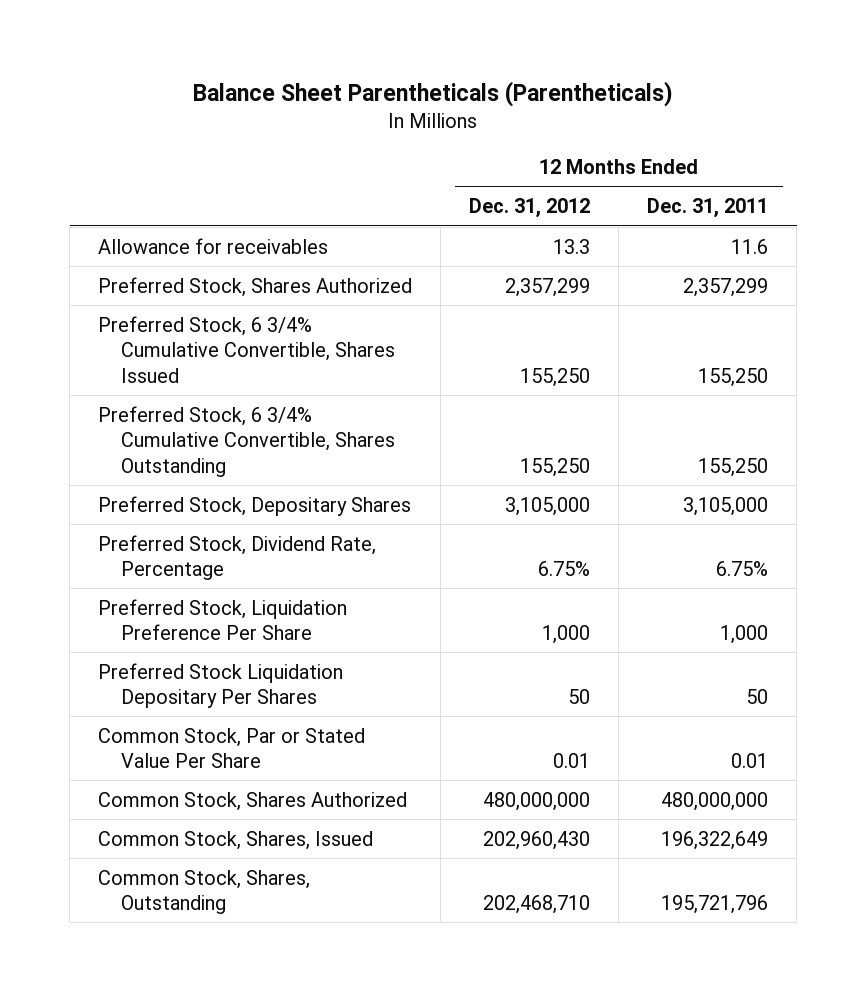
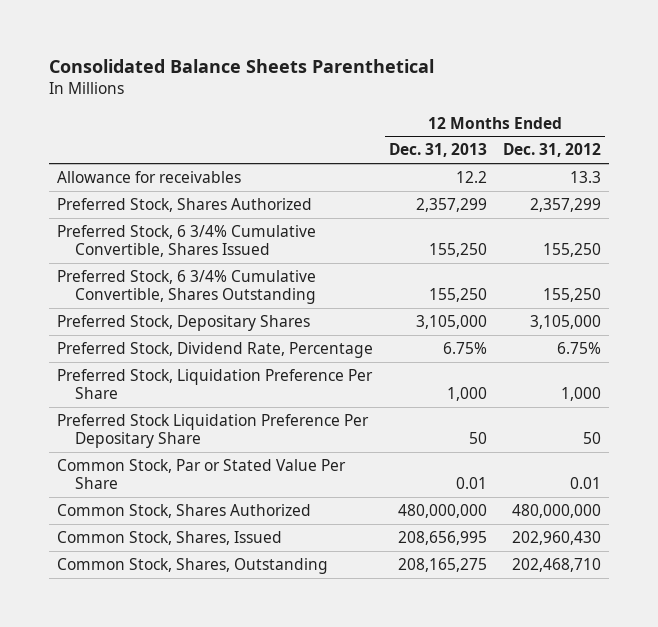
[193,80,674,107] Balance Sheet Parentheticals (Parentheticals) -> [49,59,435,74] Consolidated Balance Sheets Parenthetical
[647,198,769,219] Dec. 31, 2011 -> none
none -> [388,143,487,158] Dec. 31, 2013
[98,662,344,709] Preferred Stock Liquidation Depositary Per Shares -> [57,413,370,448] Preferred Stock Liquidation Preference Per Depositary Share

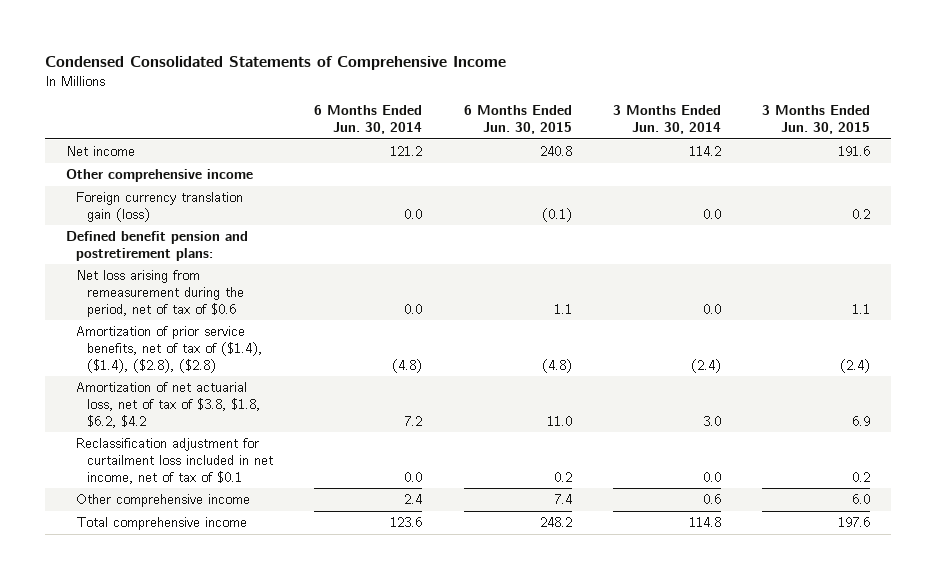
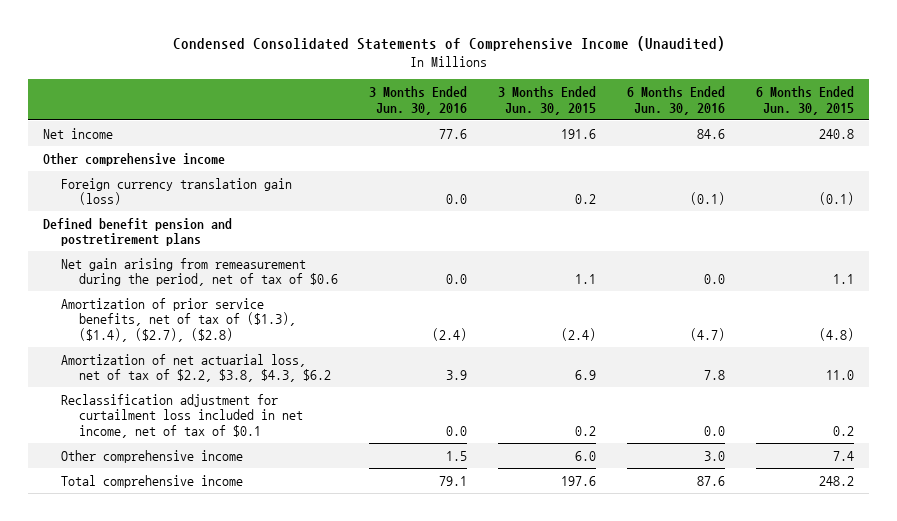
[45,55,507,70] Condensed Consolidated Statements of Comprehensive Income -> [172,36,725,52] Condensed Consolidated Statements of Comprehensive Income (Unaudited)
[314,105,423,135] 6 Months Ended Jun. 30, 2014 -> none
[612,105,721,135] 3 Months Ended Jun. 30, 2014 -> none
none -> [368,86,467,115] 3 Months Ended Jun. 30, 2016
none -> [626,86,725,115] 6 Months Ended Jun. 30, 2016
[66,231,249,261] Defined benefit pension and postretirement plans: -> [43,217,233,247] Defined benefit pension and postretirement plans
[76,270,244,317] Net loss arising from remeasurement during the period, net of tax of $0.6 -> [61,257,338,287] Net gain arising from remeasurement during the period, net of tax of $0.6
[76,326,262,373] Amortization of prior service benefits, net of tax of ($1.4), ($1.4), ($2.8), ($2.8) -> [61,297,296,342] Amortization of prior service benefits, net of tax of ($1.3), ($1.4), ($2.7), ($2.8)
[76,382,260,428] Amortization of net actuarial loss, net of tax of $3.8, $1.8, $6.2, $4.2 -> [61,353,331,383] Amortization of net actuarial loss, net of tax of $2.2, $3.8, $4.3, $6.2

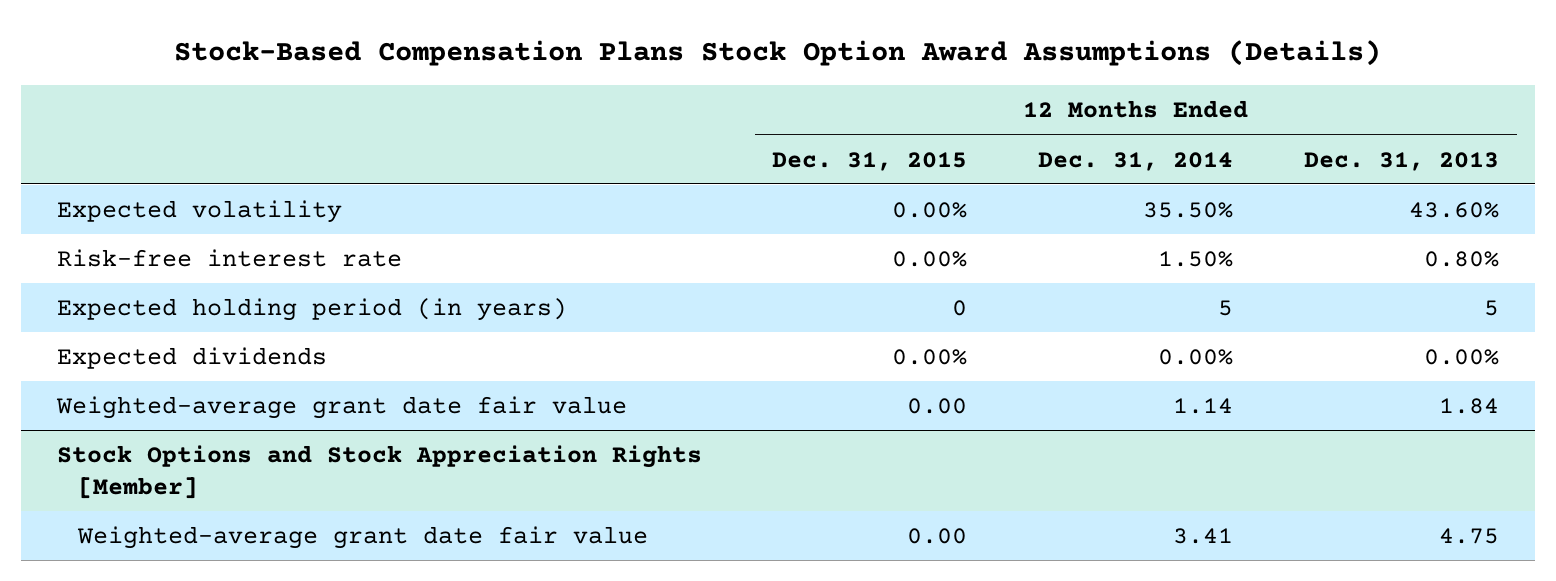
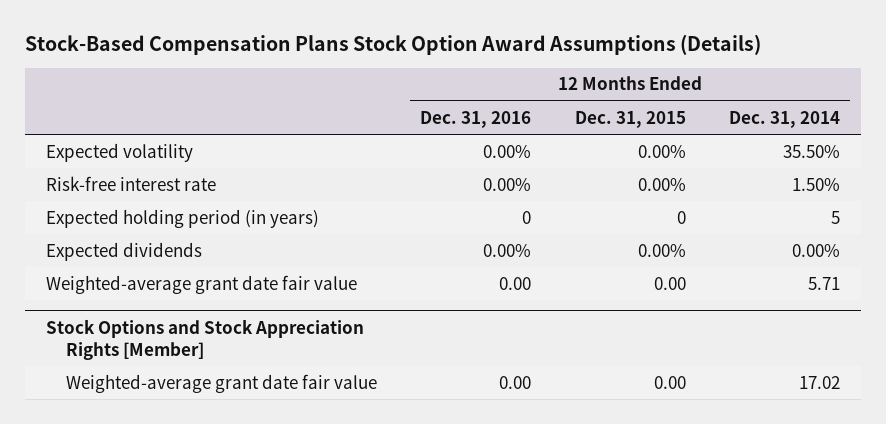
[1304,151,1500,171] Dec. 31, 2013 -> none
none -> [420,110,532,128] Dec. 31, 2016
[1173,397,1234,414] 1.14 -> [807,276,840,290] 5.71
[1173,527,1234,544] 3.41 -> [798,375,840,389] 17.02

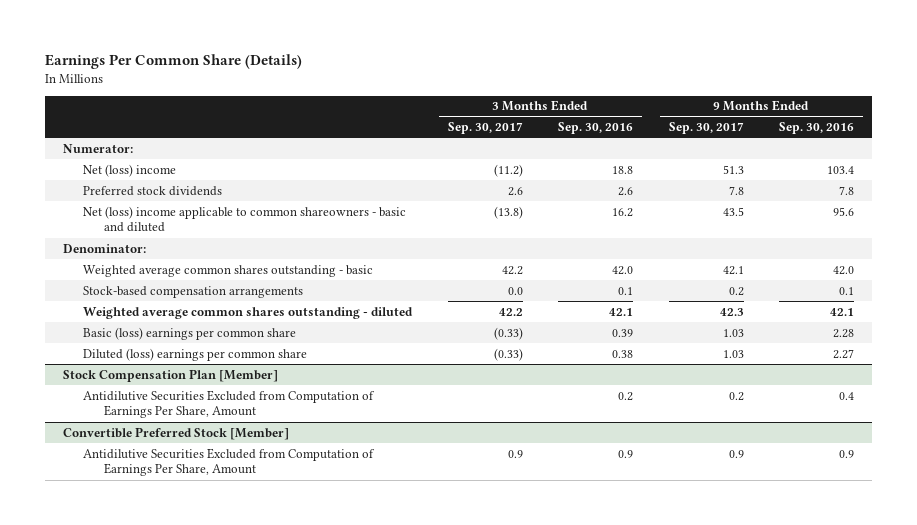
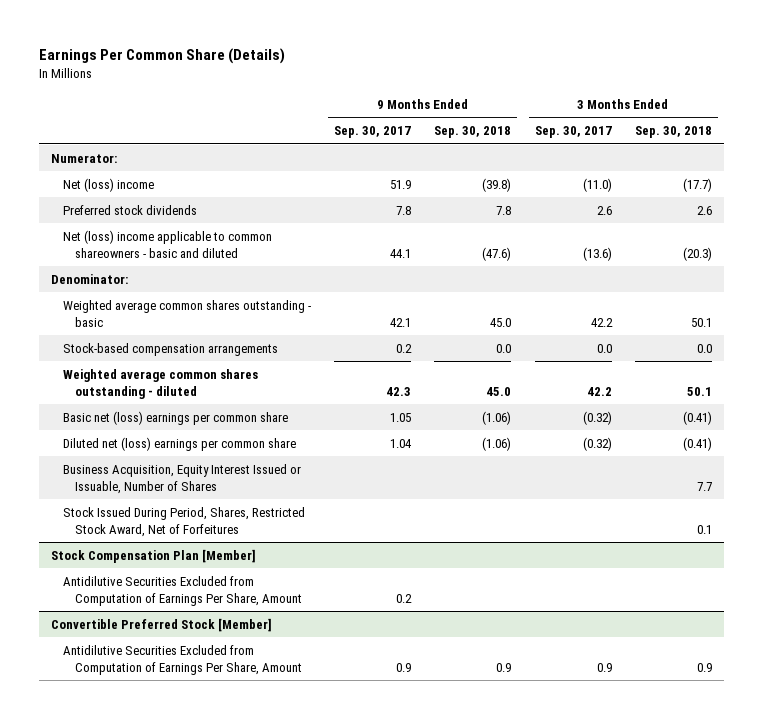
[558,121,634,134] Sep. 30, 2016 -> none
[778,121,854,134] Sep. 30, 2016 -> none
none -> [434,126,512,139] Sep. 30, 2018
none -> [634,126,712,139] Sep. 30, 2018
[493,163,523,177] (11.2) -> [582,177,612,192] (11.0)
[722,164,744,174] 51.3 -> [390,179,412,189] 51.9
[493,205,523,219] (13.8) -> [582,246,612,261] (13.6)
[722,206,744,216] 43.5 -> [390,248,412,258] 44.1
[83,326,297,340] Basic (loss) earnings per common share -> [62,410,288,425] Basic net (loss) earnings per common share
[493,326,523,340] (0.33) -> [582,410,612,425] (0.32)
[722,328,744,337] 1.03 -> [390,412,412,422] 1.05
[83,347,308,361] Diluted (loss) earnings per common share -> [62,436,296,451] Diluted net (loss) earnings per common share
[493,347,523,361] (0.33) -> [582,436,612,451] (0.32)
[722,349,744,358] 1.03 -> [390,438,413,448] 1.04
none -> [62,463,301,494] Business Acquisition, Equity Interest Issued or Issuable, Number of Shares
none -> [62,506,305,537] Stock Issued During Period, Shares, Restricted Stock Award, Net of Forfeitures

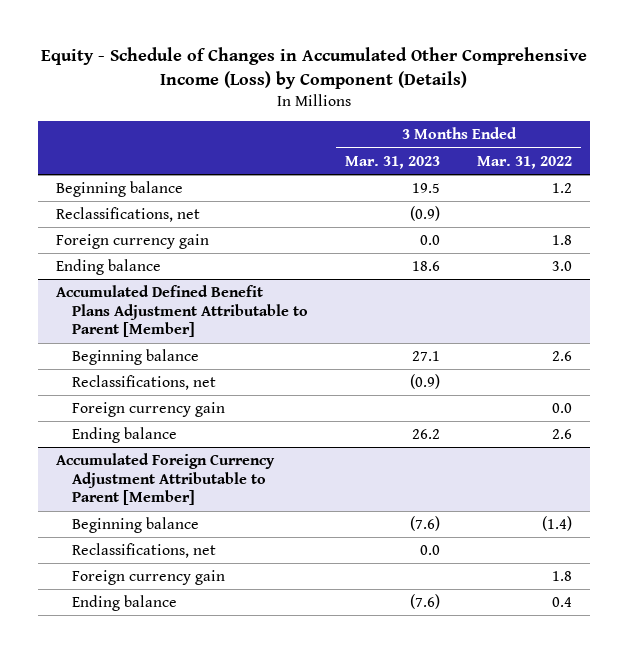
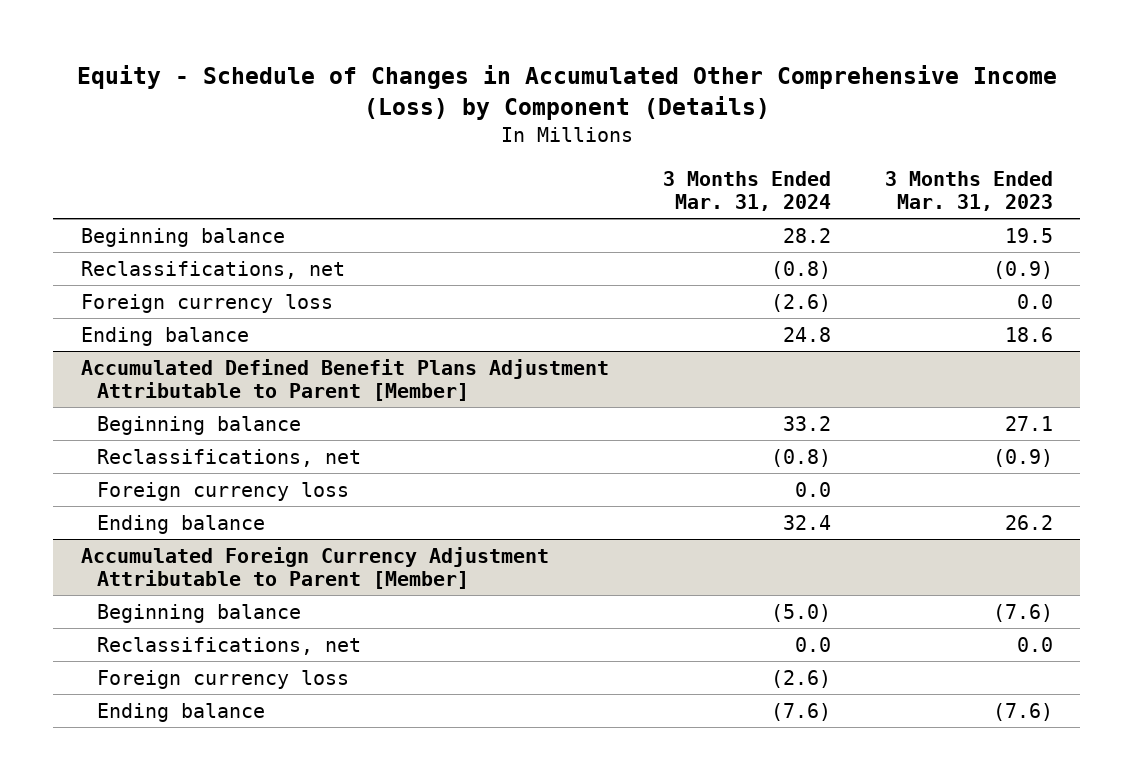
[476,155,572,169] Mar. 31, 2022 -> none
none -> [662,170,831,212] 3 Months Ended Mar. 31, 2024
[55,233,209,249] Foreign currency gain -> [80,293,333,313] Foreign currency loss
[72,401,226,417] Foreign currency gain -> [96,481,349,501] Foreign currency loss
[72,569,226,585] Foreign currency gain -> [96,669,349,689] Foreign currency loss

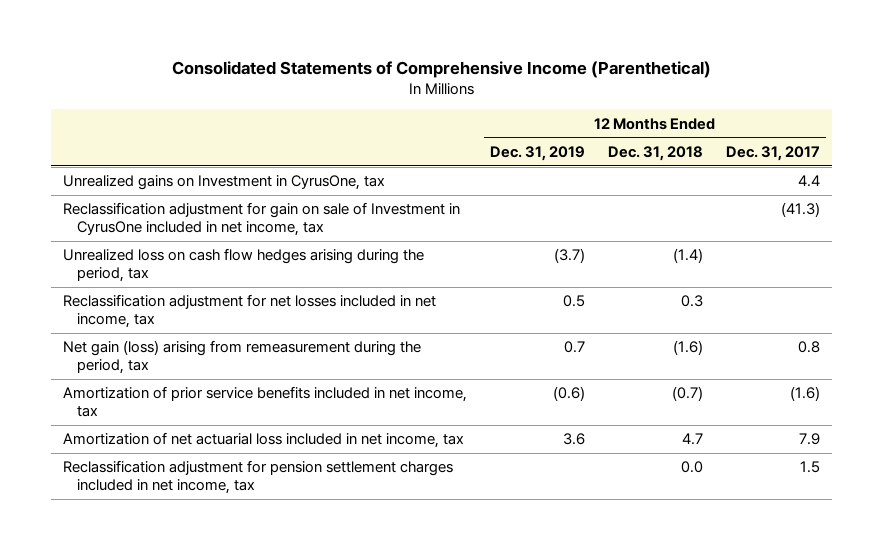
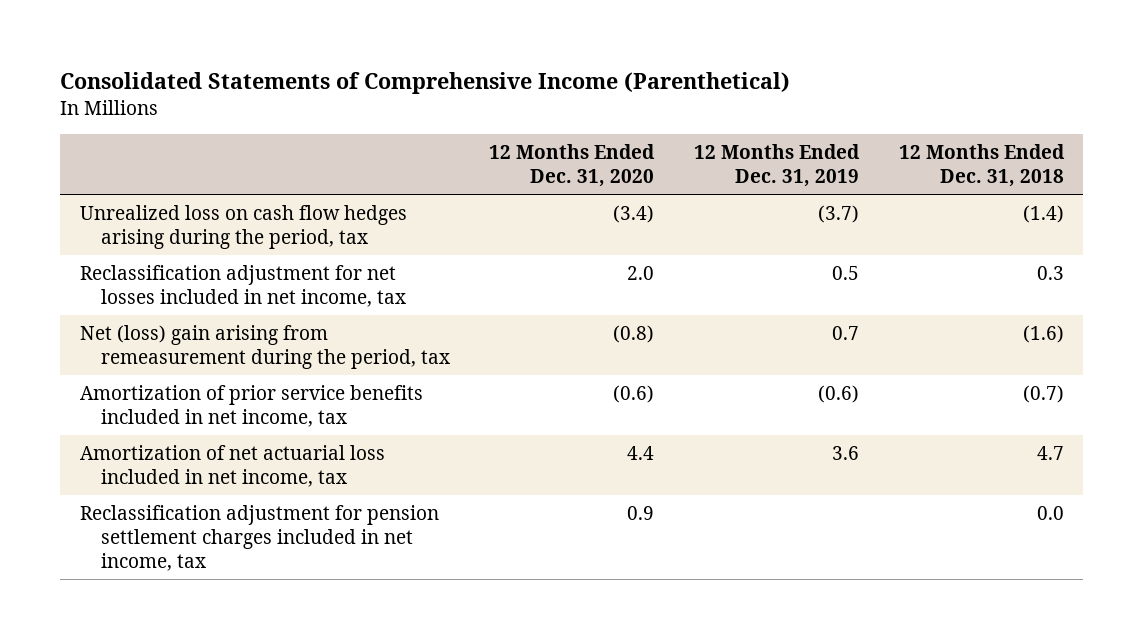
[726,145,821,161] Dec. 31, 2017 -> none
none -> [489,143,656,187] 12 Months Ended Dec. 31, 2020
[62,175,385,191] Unrealized gains on Investment in CyrusOne, tax -> none
[62,202,460,237] Reclassification adjustment for gain on sale of Investment in CyrusOne included in net income, tax -> none
[62,340,421,375] Net gain (loss) arising from remeasurement during the period, tax -> [79,325,450,369] Net (loss) gain arising from remeasurement during the period, tax

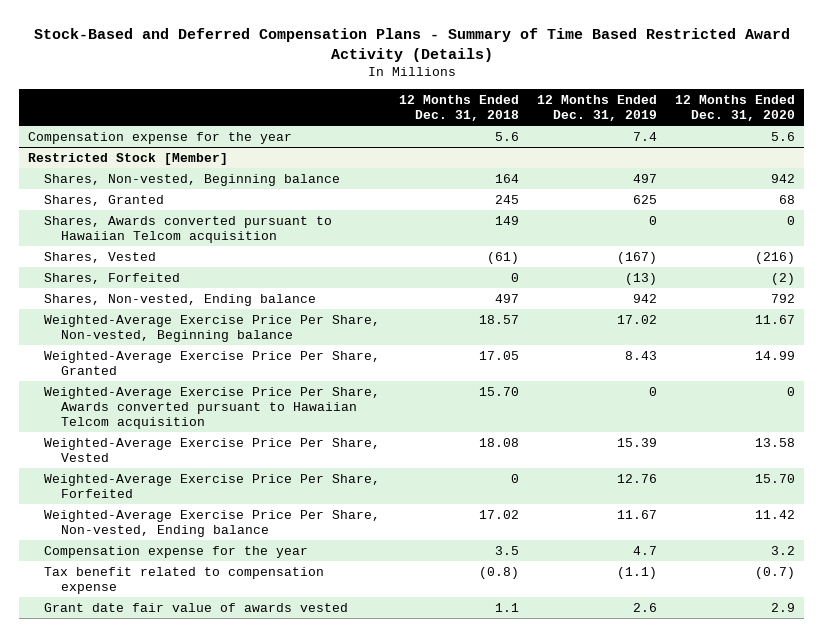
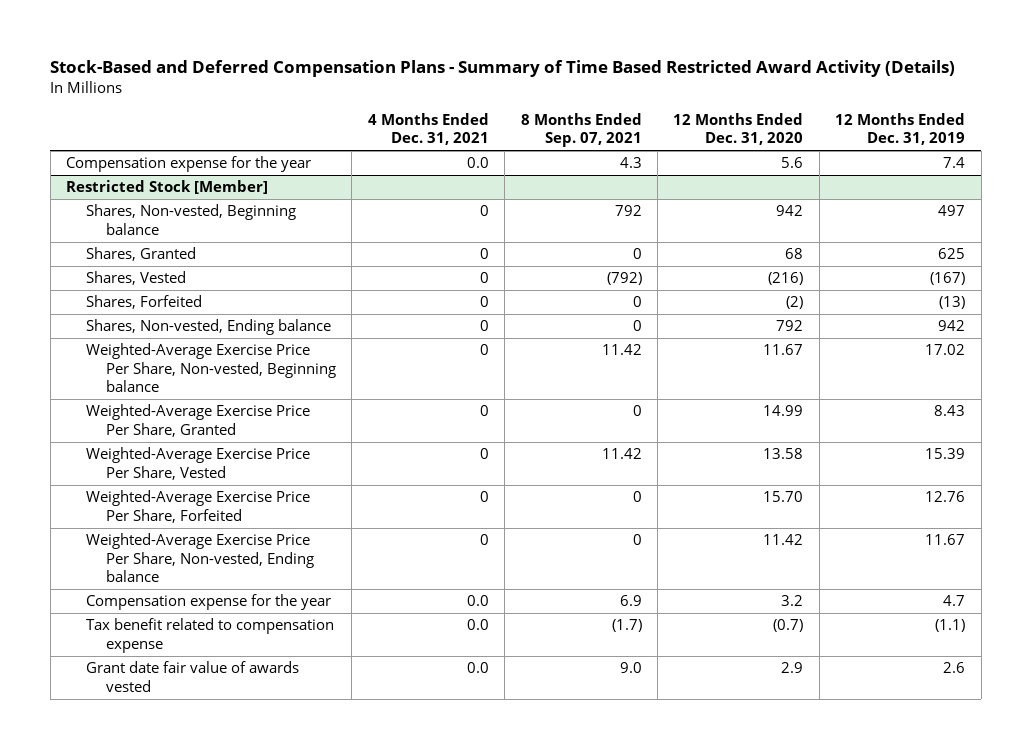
[398,94,519,121] 12 Months Ended Dec. 31, 2018 -> none
none -> [367,112,489,146] 4 Months Ended Dec. 31, 2021
none -> [520,112,642,148] 8 Months Ended Sep. 07, 2021
[44,215,333,243] Shares, Awards converted pursuant to Hawaiian Telcom acquisition -> none
[44,386,381,429] Weighted-Average Exercise Price Per Share, Awards converted pursuant to Hawaiian Telcom acquisition -> none

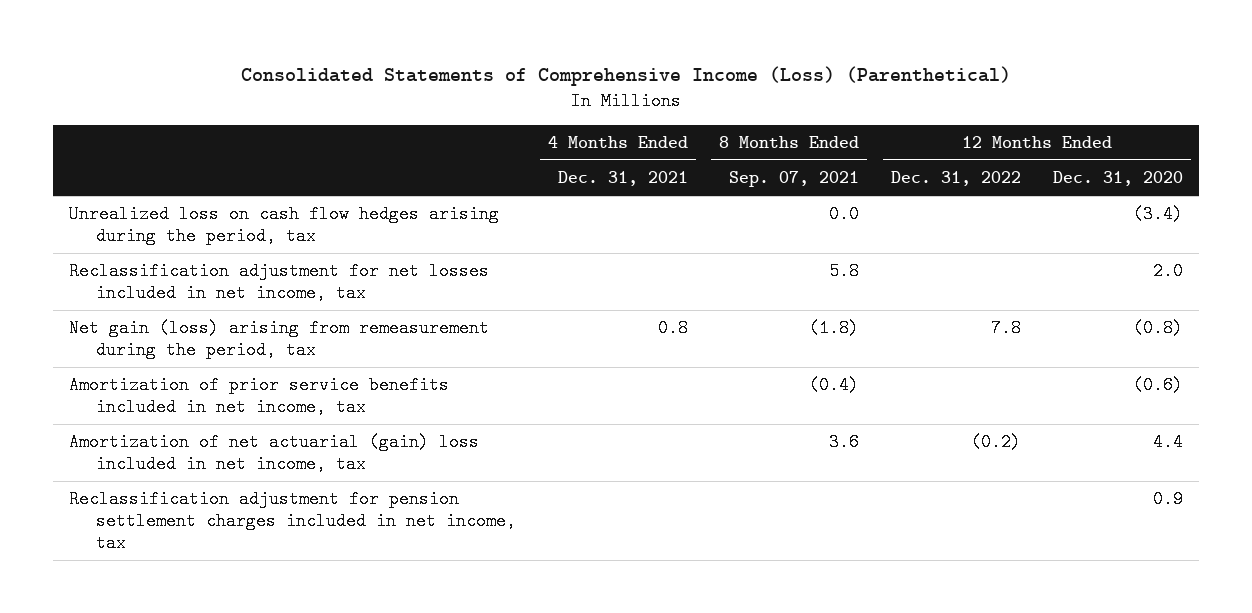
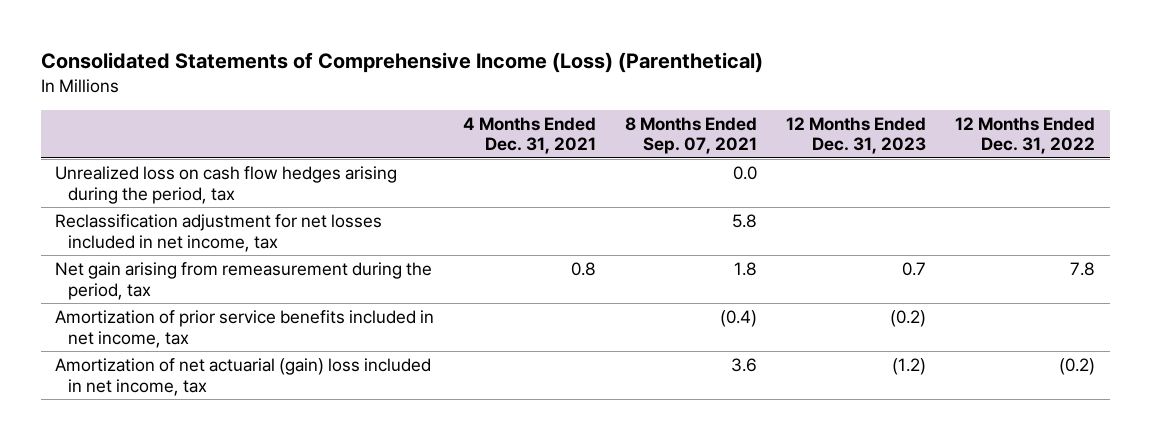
[1053,171,1184,187] Dec. 31, 2020 -> none
none -> [786,116,927,155] 12 Months Ended Dec. 31, 2023
[68,319,489,360] Net gain (loss) arising from remeasurement during the period, tax -> [55,262,433,300] Net gain arising from remeasurement during the period, tax
[809,319,860,338] (1.8) -> [734,262,758,277] 1.8
[68,490,516,552] Reclassification adjustment for pension settlement charges included in net income, tax -> none

